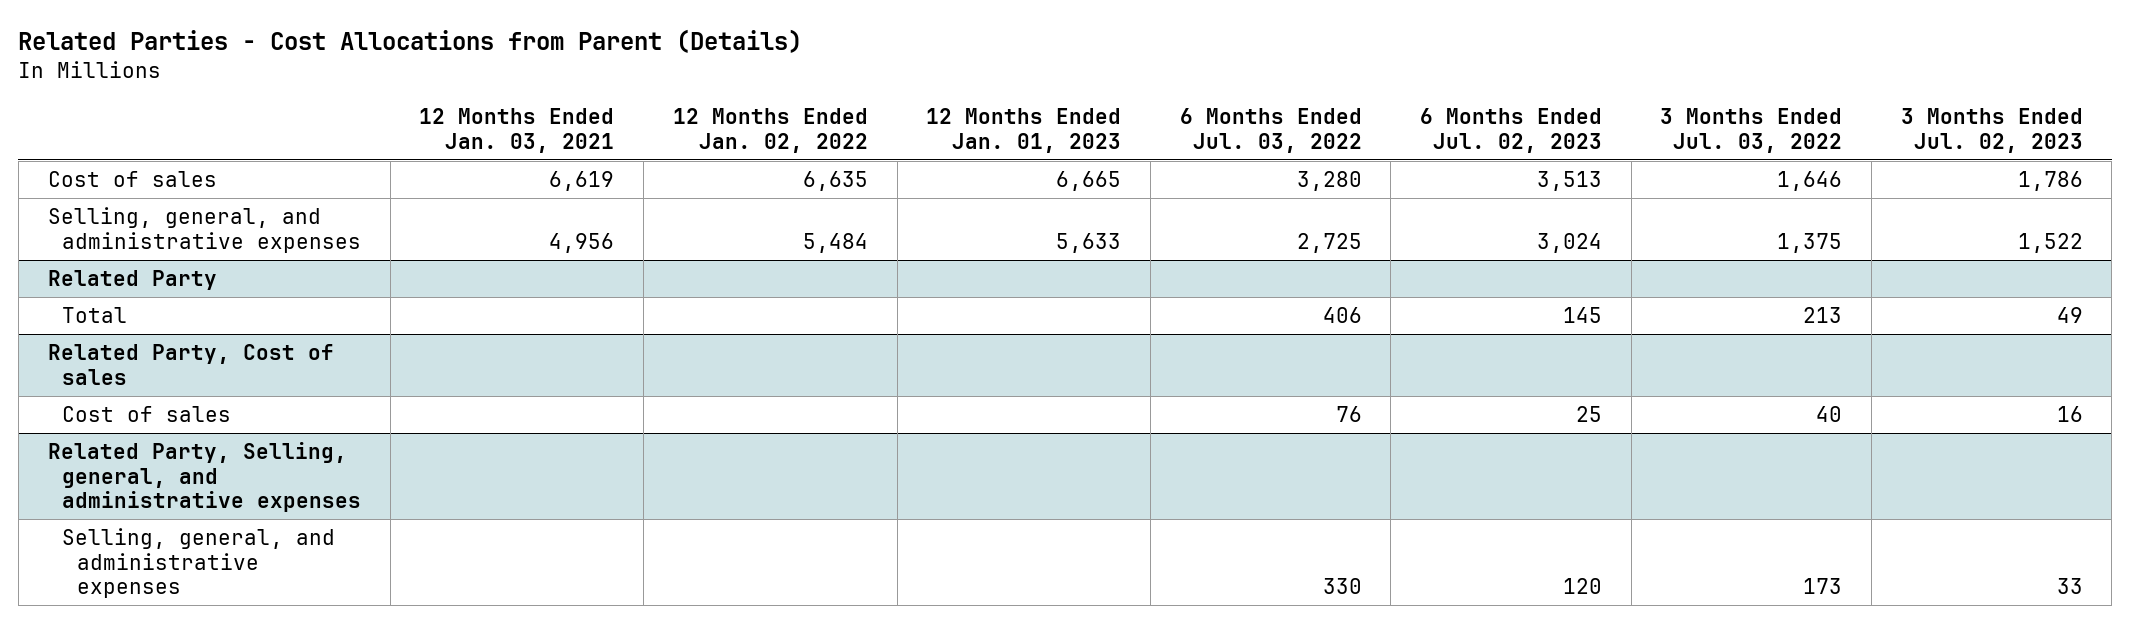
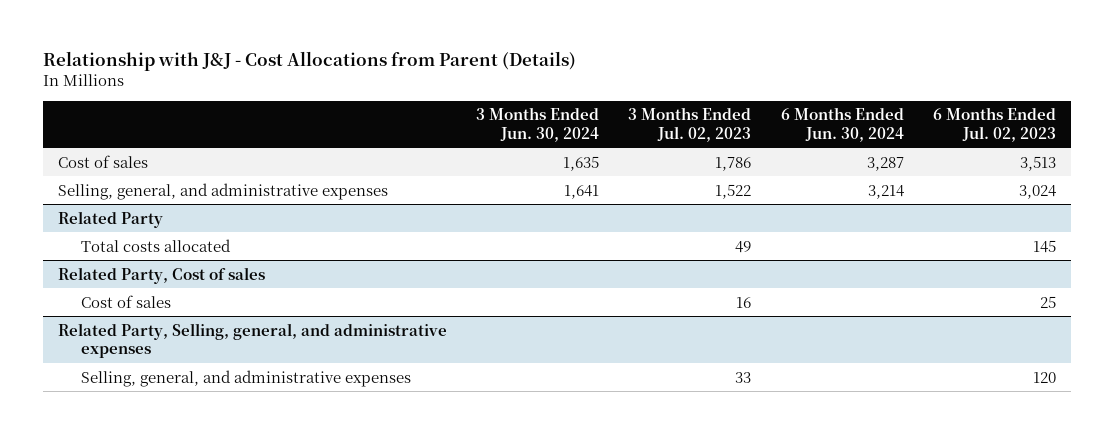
[18,29,803,54] Related Parties - Cost Allocations from Parent (Details) -> [42,50,576,71] Relationship with J&J - Cost Allocations from Parent (Details)
[419,108,615,153] 12 Months Ended Jan. 03, 2021 -> none
[672,108,868,153] 12 Months Ended Jan. 02, 2022 -> none
[926,108,1122,153] 12 Months Ended Jan. 01, 2023 -> none
[1179,108,1362,153] 6 Months Ended Jul. 03, 2022 -> none
[1660,108,1843,153] 3 Months Ended Jul. 03, 2022 -> none
none -> [475,107,599,142] 3 Months Ended Jun. 30, 2024
none -> [780,107,904,142] 6 Months Ended Jun. 30, 2024
[62,307,128,324] Total -> [81,238,232,252] Total costs allocated

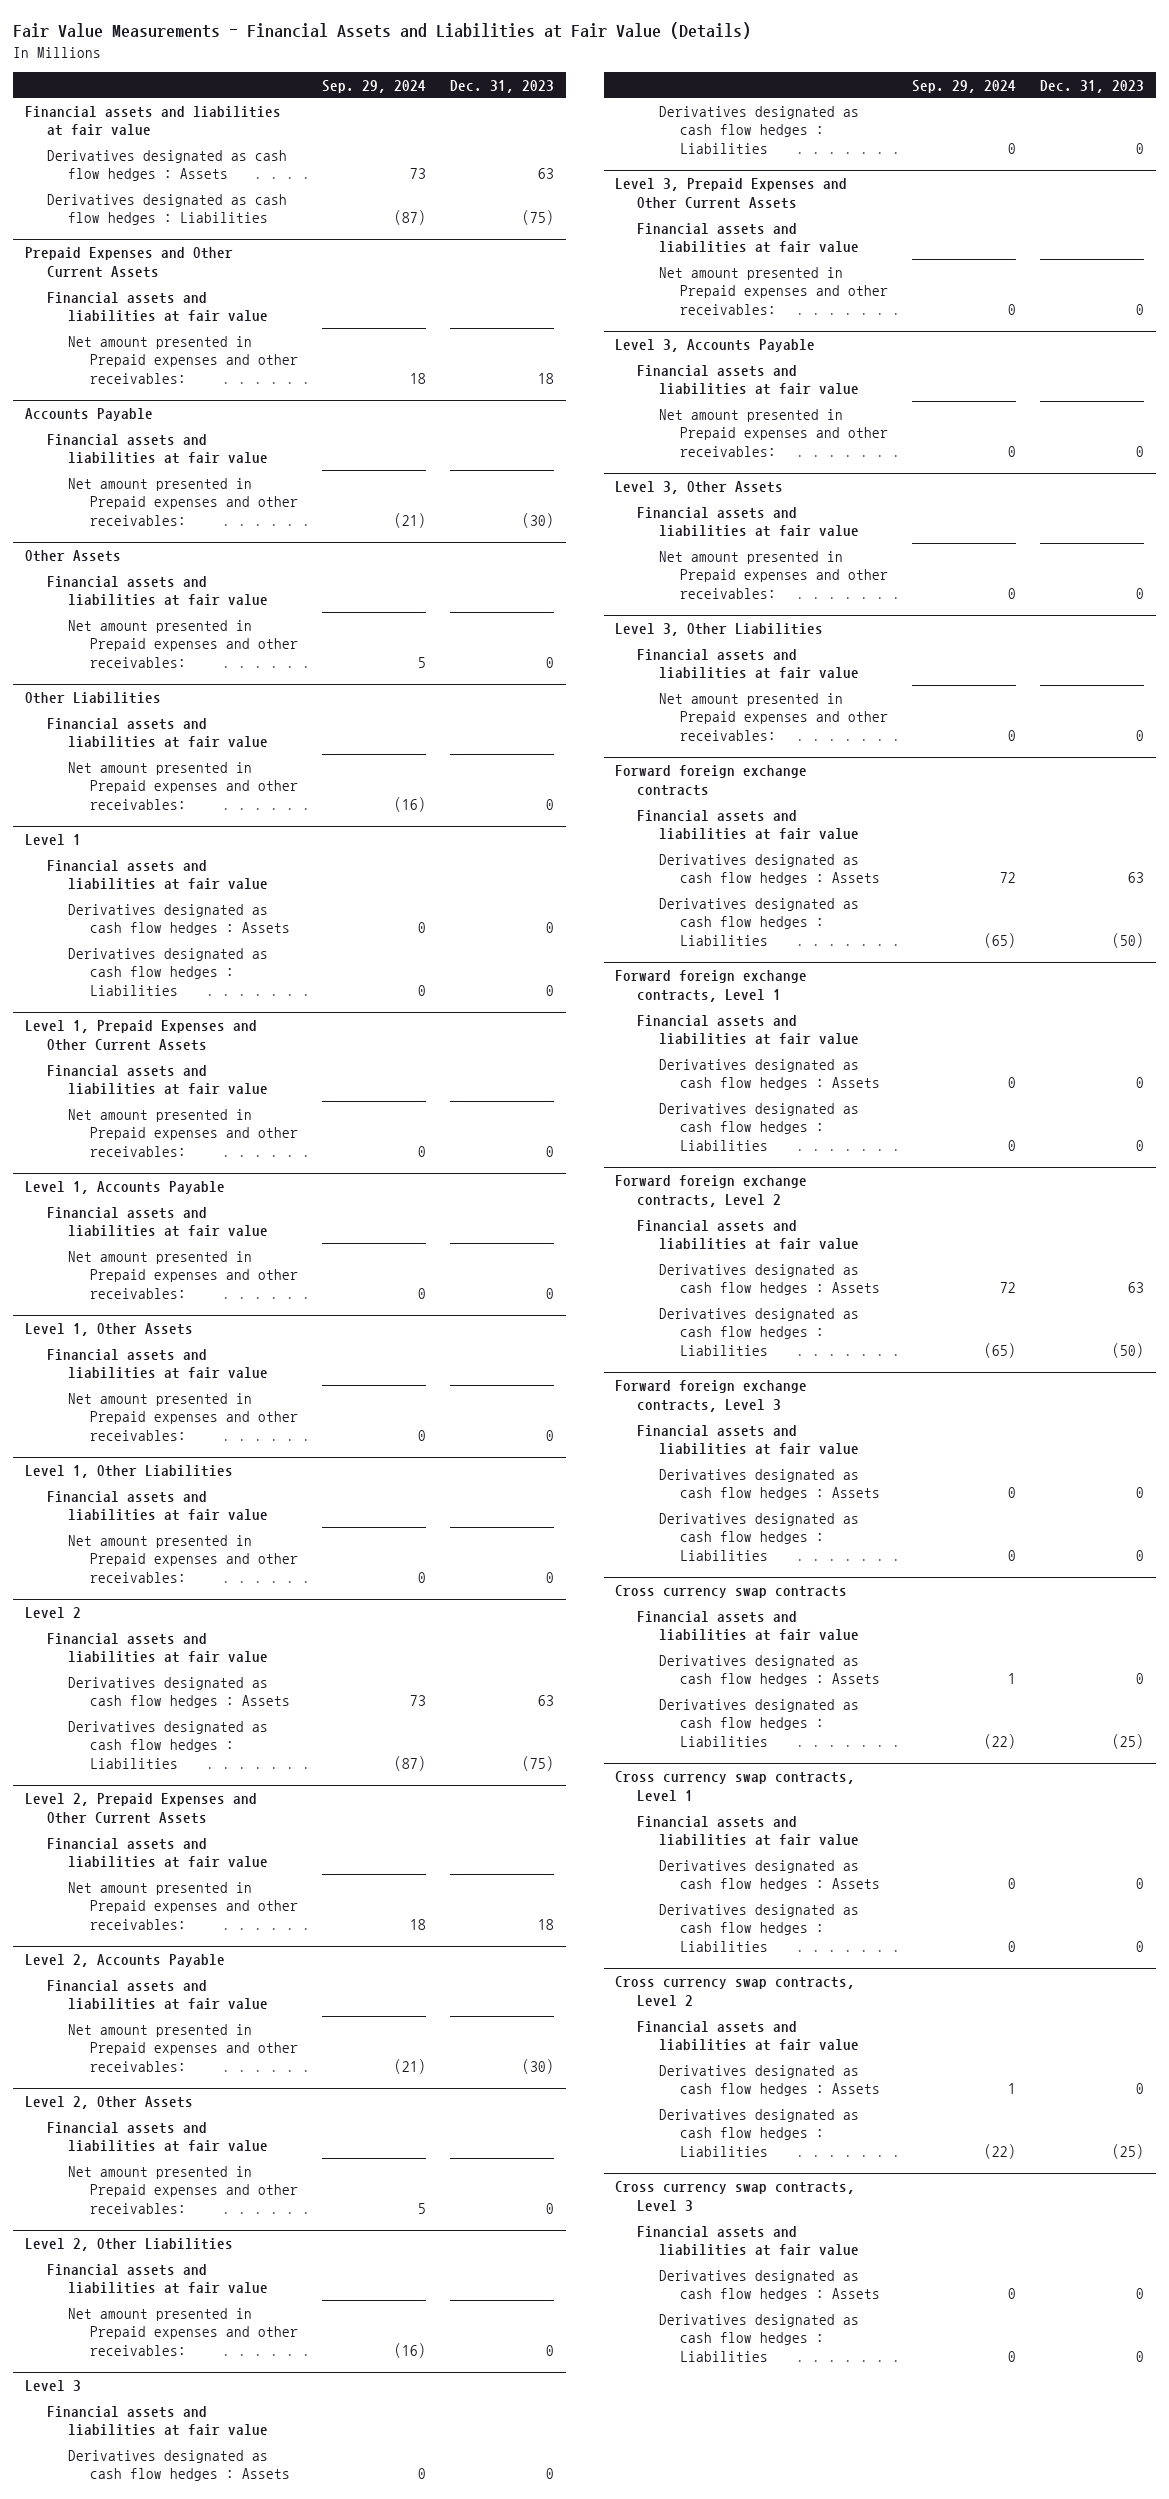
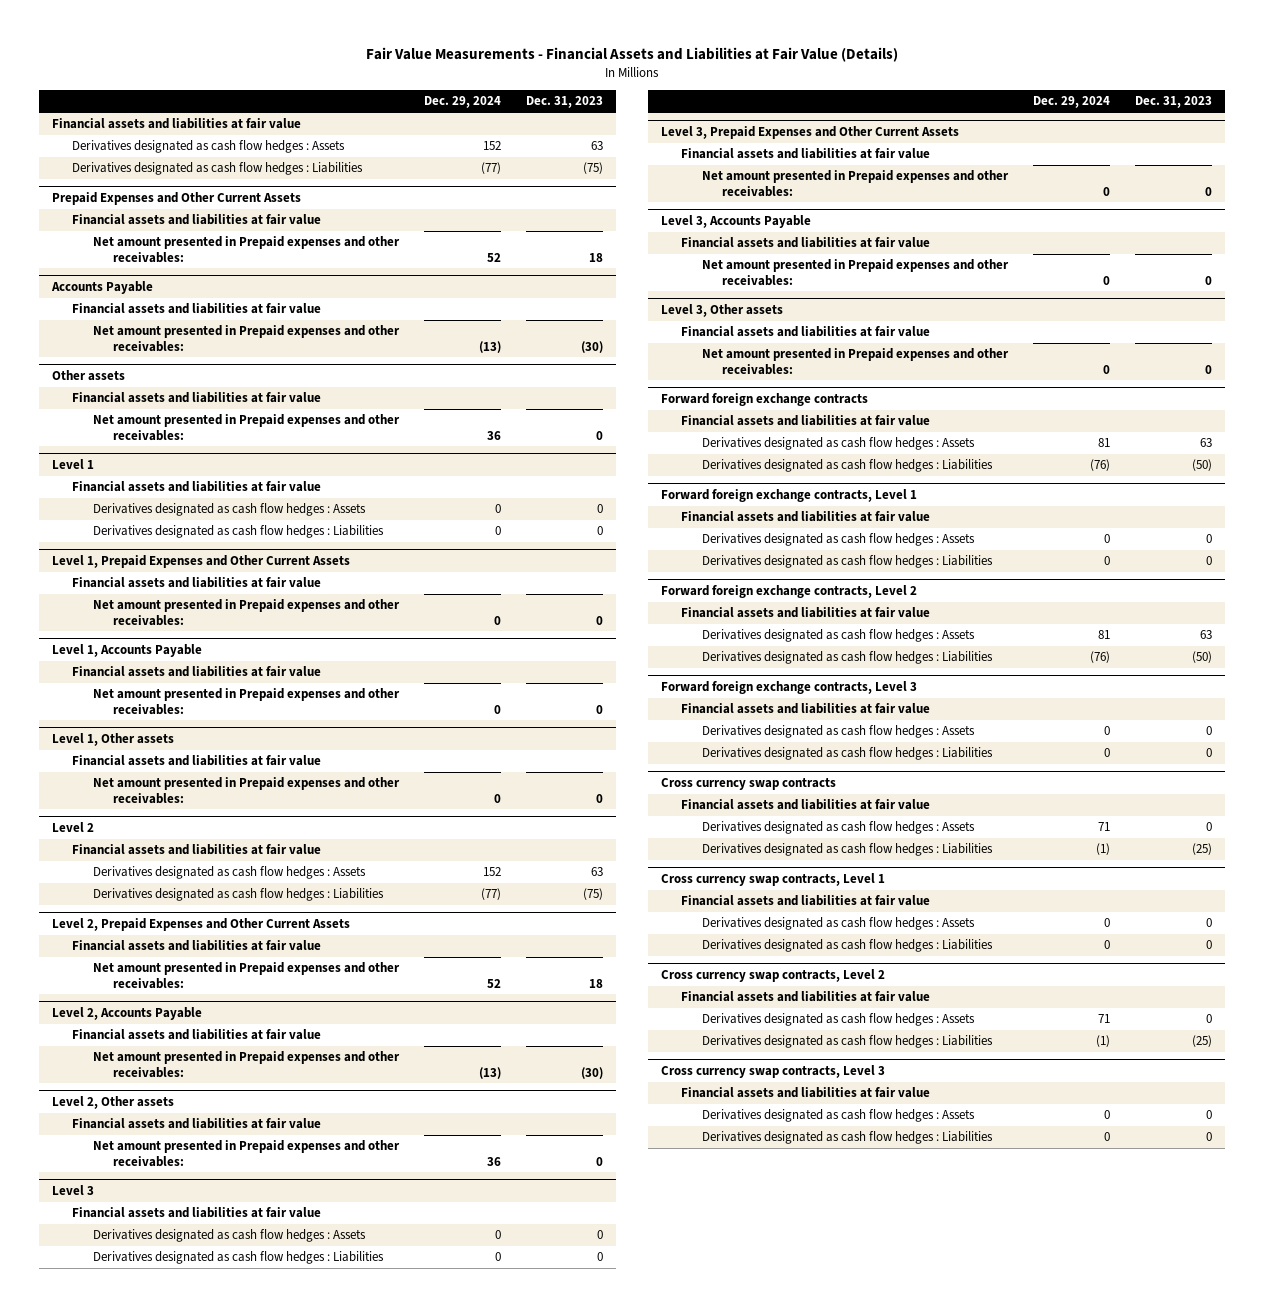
[321,79,426,93] Sep. 29, 2024 -> none
none -> [423,96,501,109] Dec. 29, 2024
[46,575,269,607] Financial assets and liabilities at fair value -> none
[68,619,298,669] Net amount presented in Prepaid expenses and other receivables: -> none
[24,691,161,704] Other Liabilities -> none
[24,549,121,562] Other Assets -> [51,370,125,382] Other assets
[46,1348,269,1380] Financial assets and liabilities at fair value -> none
[68,1392,298,1442] Net amount presented in Prepaid expenses and other receivables: -> none
[24,1464,233,1478] Level 1, Other Liabilities -> none
[24,1322,193,1336] Level 1, Other Assets -> [51,733,174,747] Level 1, Other assets
[46,2121,269,2153] Financial assets and liabilities at fair value -> none
[68,2165,298,2215] Net amount presented in Prepaid expenses and other receivables: -> none
[24,2237,233,2251] Level 2, Other Liabilities -> none
[24,2095,193,2109] Level 2, Other Assets -> [51,1096,174,1110] Level 2, Other assets
[637,506,859,538] Financial assets and liabilities at fair value -> none
[658,550,889,600] Net amount presented in Prepaid expenses and other receivables: -> none
[615,622,824,636] Level 3, Other Liabilities -> none
[615,480,784,494] Level 3, Other Assets -> [661,304,784,318] Level 3, Other assets

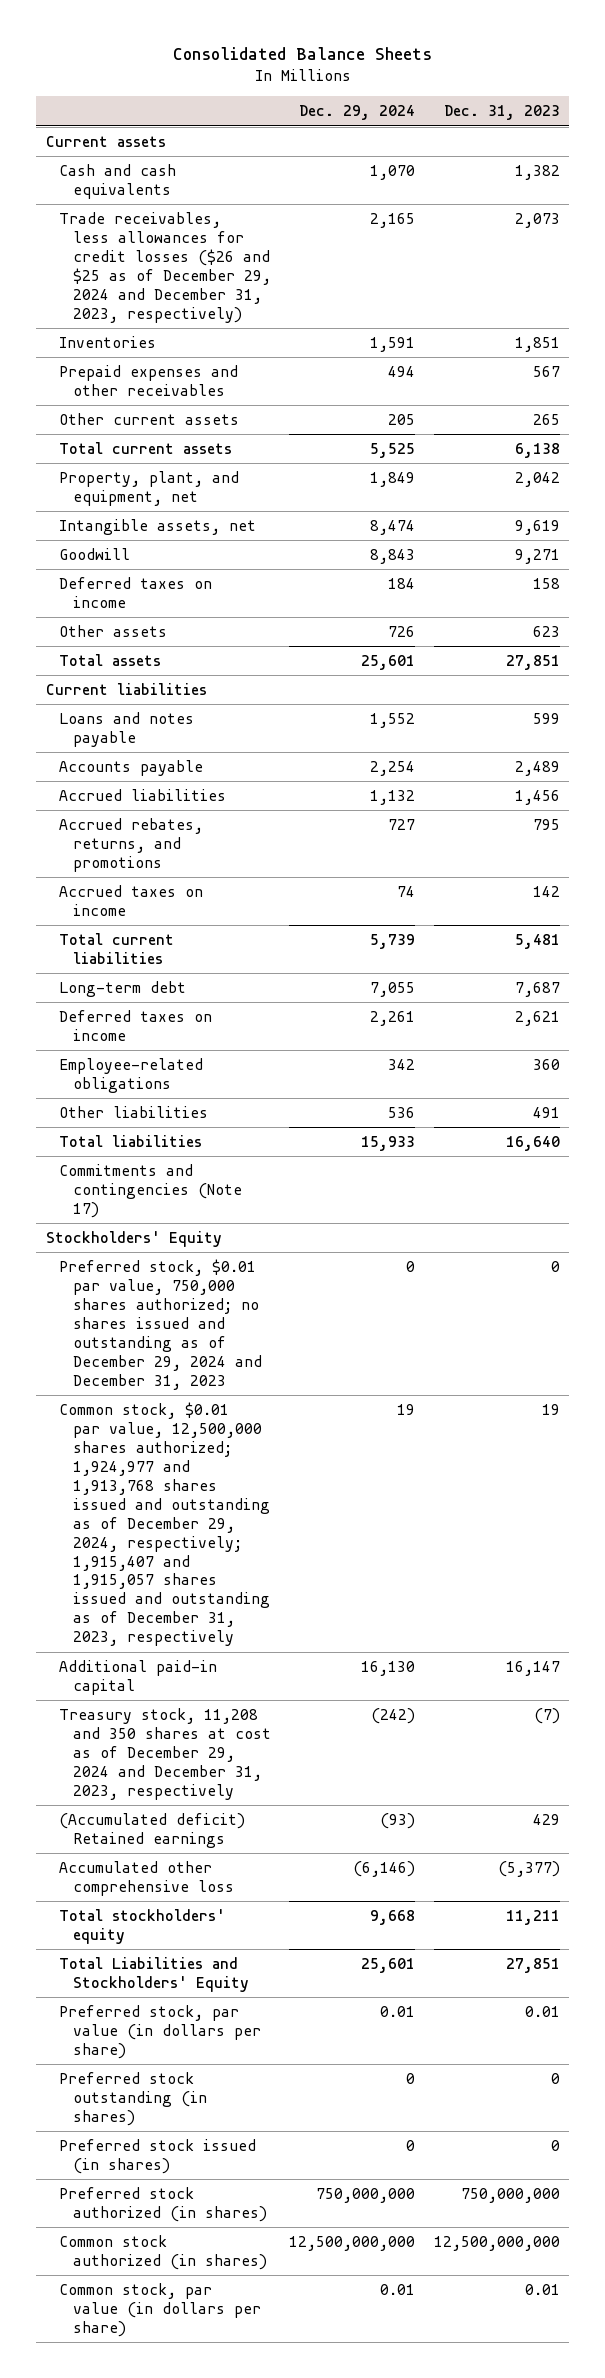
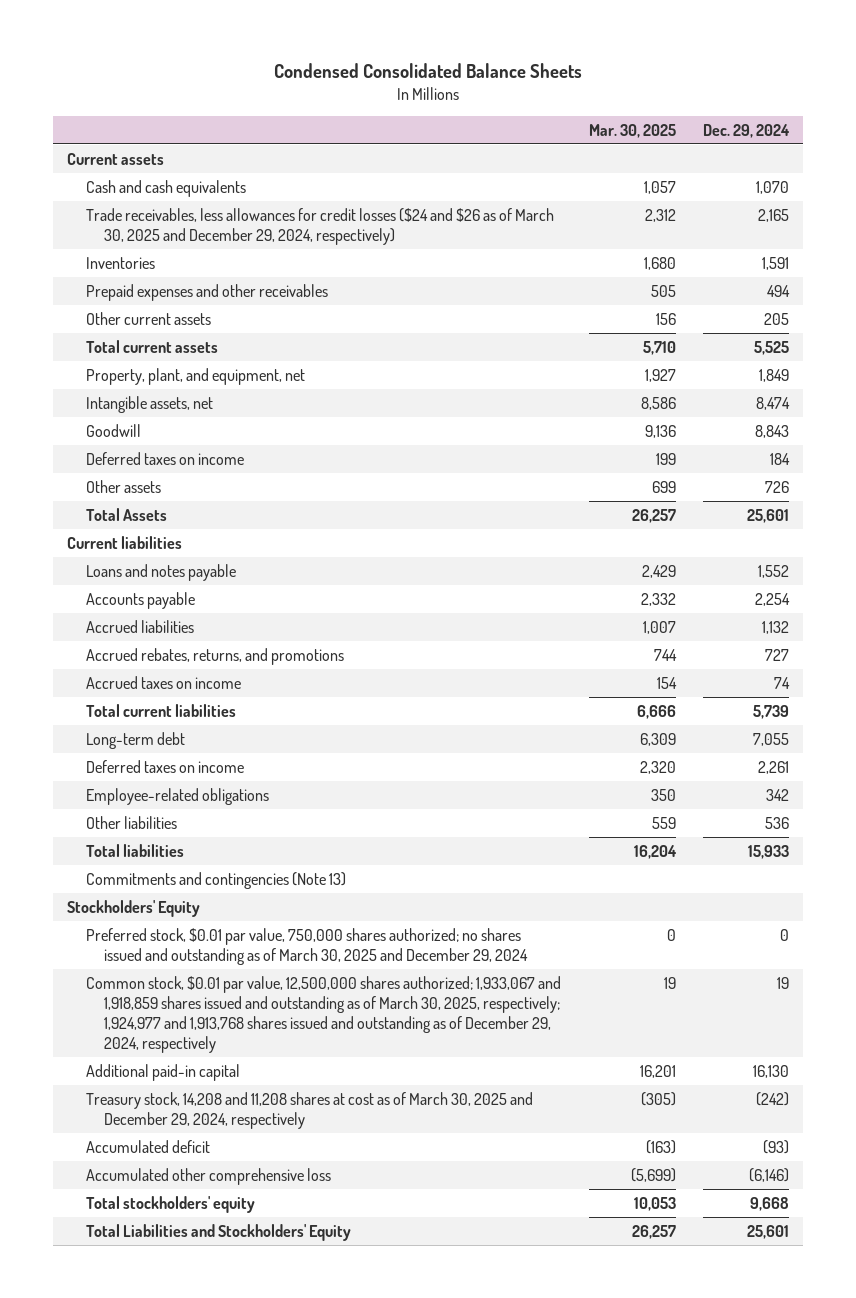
[172,47,432,61] Consolidated Balance Sheets -> [274,62,583,78] Condensed Consolidated Balance Sheets
[443,105,560,121] Dec. 31, 2023 -> none
none -> [588,123,676,138] Mar. 30, 2025
[59,211,271,323] Trade receivables, less allowances for credit losses ($26 and $25 as of December 29, 2024 and December 31, 2023, respectively) -> [85,207,554,246] Trade receivables, less allowances for credit losses ($24 and $26 as of March 30, 2025 and December 29, 2024, respectively)
[59,653,162,666] Total assets -> [85,507,167,521] Total Assets
[59,1163,242,1218] Commitments and contingencies (Note 17) -> [85,871,346,889] Commitments and contingencies (Note 13)
[59,1258,262,1390] Preferred stock, $0.01 par value, 750,000 shares authorized; no shares issued and outstanding as of December 29, 2024 and December 31, 2023 -> [85,927,529,966] Preferred stock, $0.01 par value, 750,000 shares authorized; no shares issued and outstanding as of March 30, 2025 and December 29, 2024
[59,1401,270,1647] Common stock, $0.01 par value, 12,500,000 shares authorized; 1,924,977 and 1,913,768 shares issued and outstanding as of December 29, 2024, respectively; 1,915,407 and 1,915,057 shares issued and outstanding as of December 31, 2023, respectively -> [85,975,561,1054] Common stock, $0.01 par value, 12,500,000 shares authorized; 1,933,067 and 1,918,859 shares issued and outstanding as of March 30, 2025, respectively; 1,924,977 and 1,913,768 shares issued and outstanding as of December 29, 2024, respectively
[59,1707,271,1800] Treasury stock, 11,208 and 350 shares at cost as of December 29, 2024 and December 31, 2023, respectively -> [85,1091,533,1130] Treasury stock, 14,208 and 11,208 shares at cost as of March 30, 2025 and December 29, 2024, respectively
[59,1812,246,1848] (Accumulated deficit) Retained earnings -> [85,1139,210,1153] Accumulated deficit
[59,2004,261,2059] Preferred stock, par value (in dollars per share) -> none
[59,2071,207,2126] Preferred stock outstanding (in shares) -> none
[59,2138,257,2174] Preferred stock issued (in shares) -> none
[59,2186,267,2222] Preferred stock authorized (in shares) -> none
[59,2234,267,2270] Common stock authorized (in shares) -> none
[59,2282,261,2337] Common stock, par value (in dollars per share) -> none

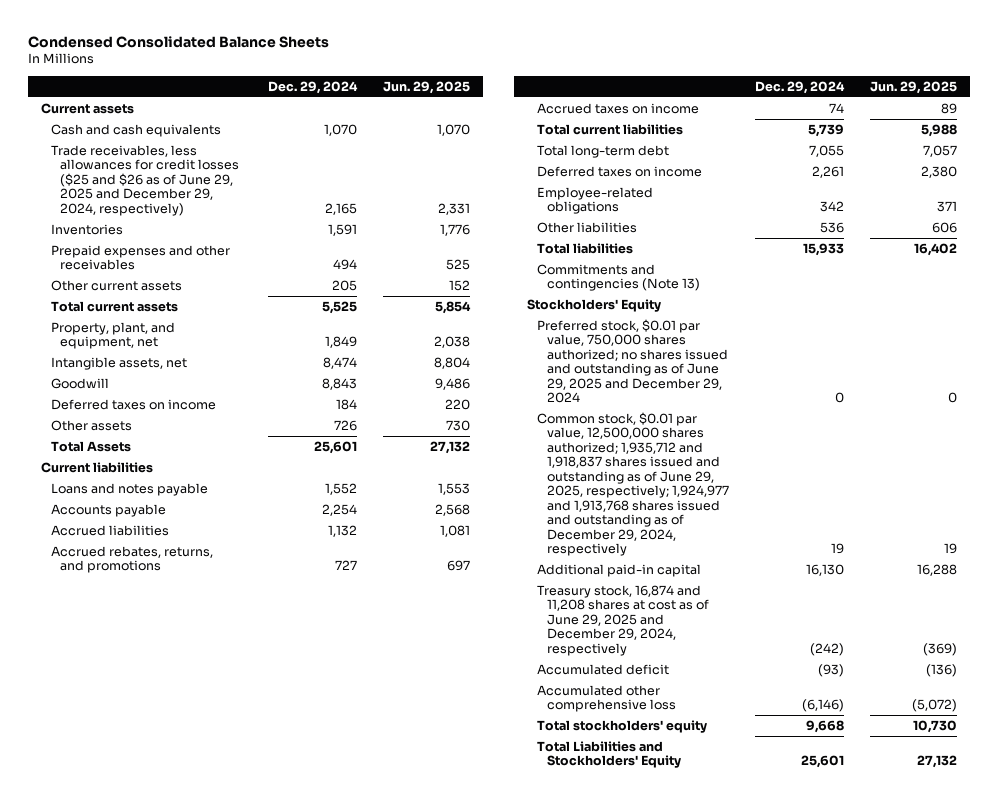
[588,123,676,138] Mar. 30, 2025 -> none
none -> [383,80,471,94] Jun. 29, 2025
[85,207,554,246] Trade receivables, less allowances for credit losses ($24 and $26 as of March 30, 2025 and December 29, 2024, respectively) -> [50,144,240,216] Trade receivables, less allowances for credit losses ($25 and $26 as of June 29, 2025 and December 29, 2024, respectively)
[85,731,185,749] Long-term debt -> [537,144,670,158] Total long-term debt
[85,927,529,966] Preferred stock, $0.01 par value, 750,000 shares authorized; no shares issued and outstanding as of March 30, 2025 and December 29, 2024 -> [537,318,728,404] Preferred stock, $0.01 par value, 750,000 shares authorized; no shares issued and outstanding as of June 29, 2025 and December 29, 2024
[85,975,561,1054] Common stock, $0.01 par value, 12,500,000 shares authorized; 1,933,067 and 1,918,859 shares issued and outstanding as of March 30, 2025, respectively; 1,924,977 and 1,913,768 shares issued and outstanding as of December 29, 2024, respectively -> [537,411,729,557] Common stock, $0.01 par value, 12,500,000 shares authorized; 1,935,712 and 1,918,837 shares issued and outstanding as of June 29, 2025, respectively; 1,924,977 and 1,913,768 shares issued and outstanding as of December 29, 2024, respectively
[85,1091,533,1130] Treasury stock, 14,208 and 11,208 shares at cost as of March 30, 2025 and December 29, 2024, respectively -> [537,584,709,656] Treasury stock, 16,874 and 11,208 shares at cost as of June 29, 2025 and December 29, 2024, respectively

